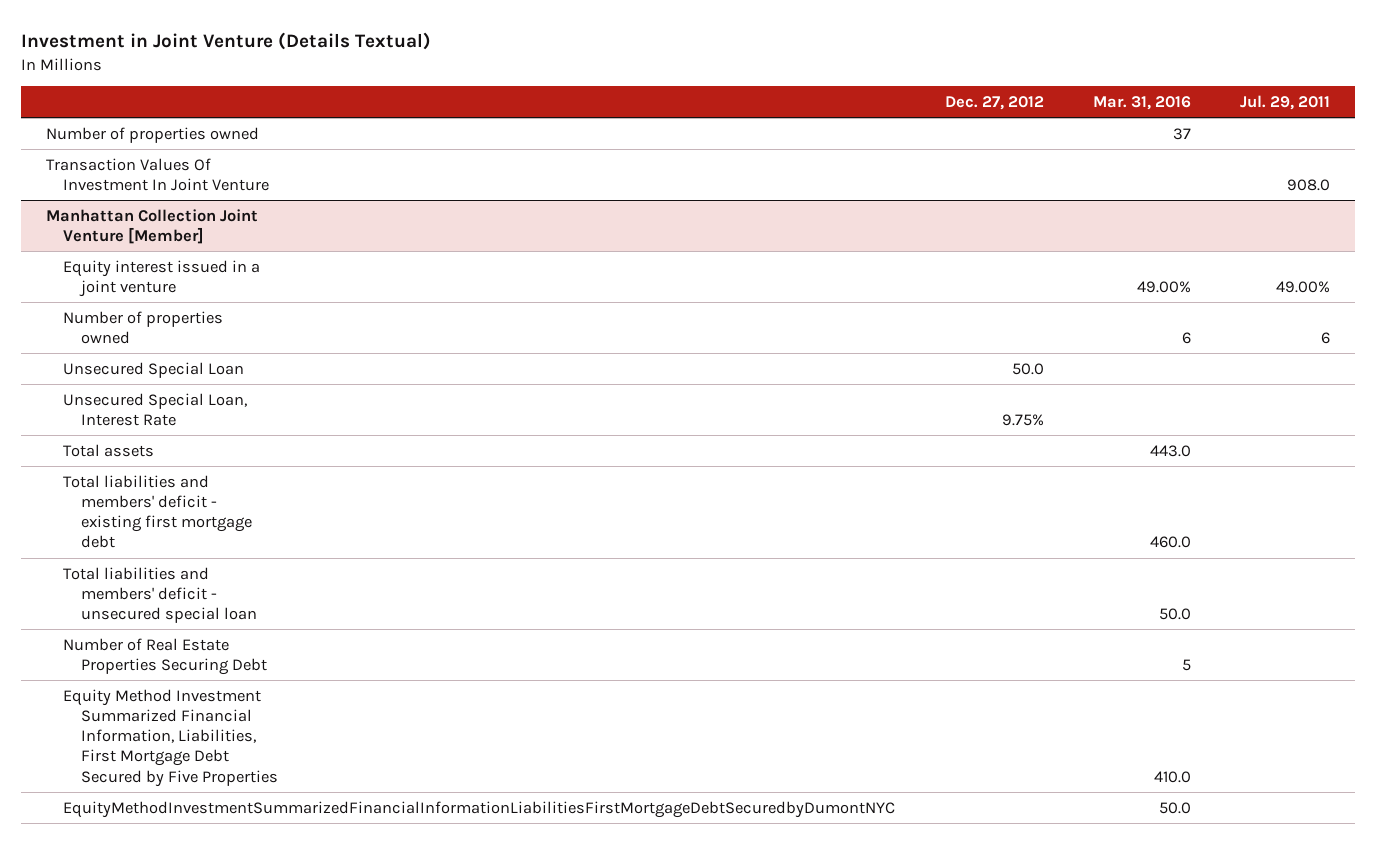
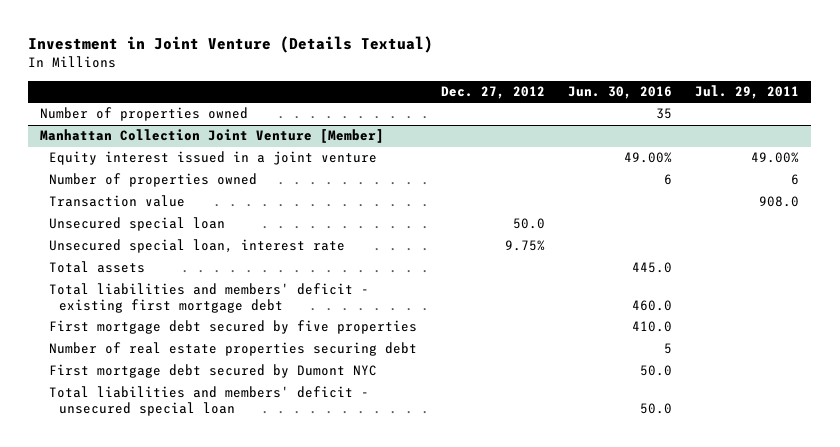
[1092,95,1191,110] Mar. 31, 2016 -> none
none -> [568,86,673,100] Jun. 30, 2016
[46,157,270,191] Transaction Values Of Investment In Joint Venture -> none
none -> [49,195,186,208] Transaction value
[63,361,245,378] Unsecured Special Loan -> [49,217,226,232] Unsecured special loan
[63,392,248,426] Unsecured Special Loan, Interest Rate -> [49,239,346,254] Unsecured special loan, interest rate
none -> [49,320,418,335] First mortgage debt secured by five properties
none -> [49,342,418,357] Number of real estate properties securing debt
none -> [49,364,378,379] First mortgage debt secured by Dumont NYC
[63,637,267,675] Number of Real Estate Properties Securing Debt -> none
[63,688,278,787] Equity Method Investment Summarized Financial Information, Liabilities, First Mortgage Debt Secured by Five Properties -> none
[63,800,896,818] EquityMethodInvestmentSummarizedFinancialInformationLiabilitiesFirstMortgageDebtSecuredbyDumontNYC -> none

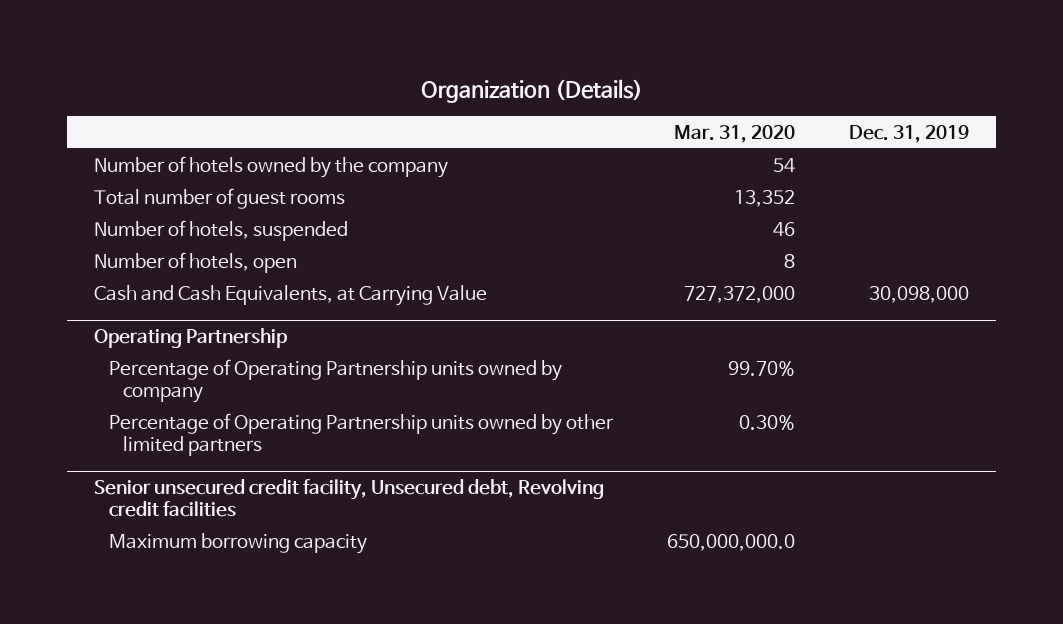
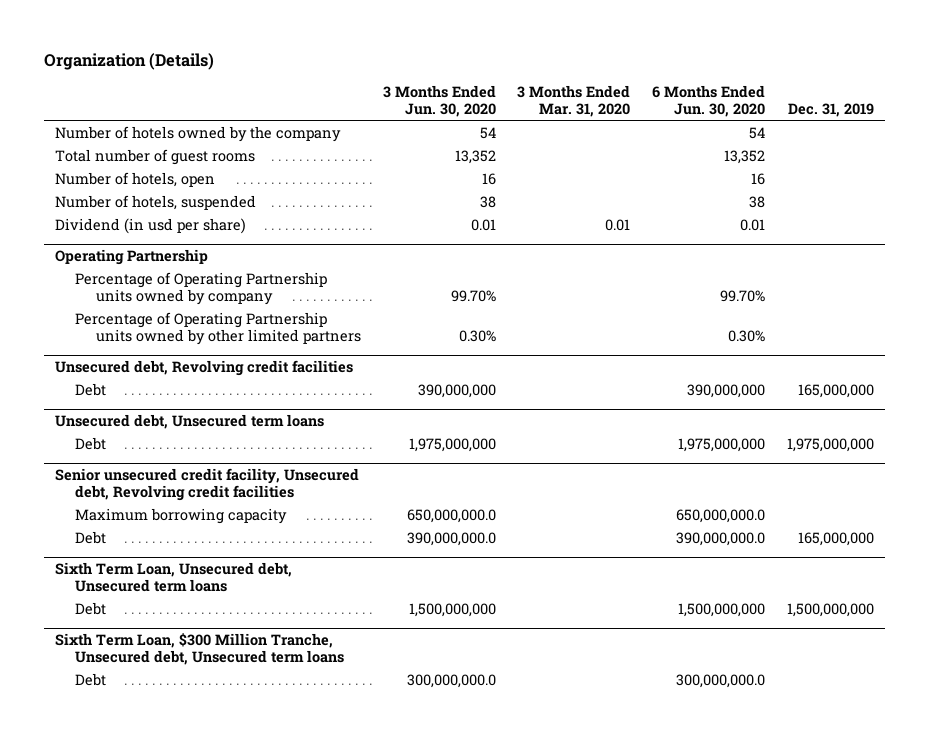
[673,124,795,143] Mar. 31, 2020 -> none
none -> [382,85,496,118] 3 Months Ended Jun. 30, 2020
none -> [517,85,631,118] 3 Months Ended Mar. 31, 2020
none -> [652,85,766,118] 6 Months Ended Jun. 30, 2020
[94,284,488,306] Cash and Cash Equivalents, at Carrying Value -> none
[94,219,349,241] Number of hotels, suspended -> [54,194,256,210] Number of hotels, suspended
none -> [54,217,246,234] Dividend (in usd per share)
none -> [54,360,353,377] Unsecured debt, Revolving credit facilities
none -> [75,382,107,396] Debt
none -> [54,414,324,430] Unsecured debt, Unsecured term loans
none -> [75,436,107,450] Debt
none -> [75,530,107,544] Debt
none -> [54,562,292,592] Sixth Term Loan, Unsecured debt, Unsecured term loans
none -> [75,601,107,615] Debt
none -> [54,633,345,665] Sixth Term Loan, $300 Million Tranche, Unsecured debt, Unsecured term loans
none -> [75,672,107,686] Debt

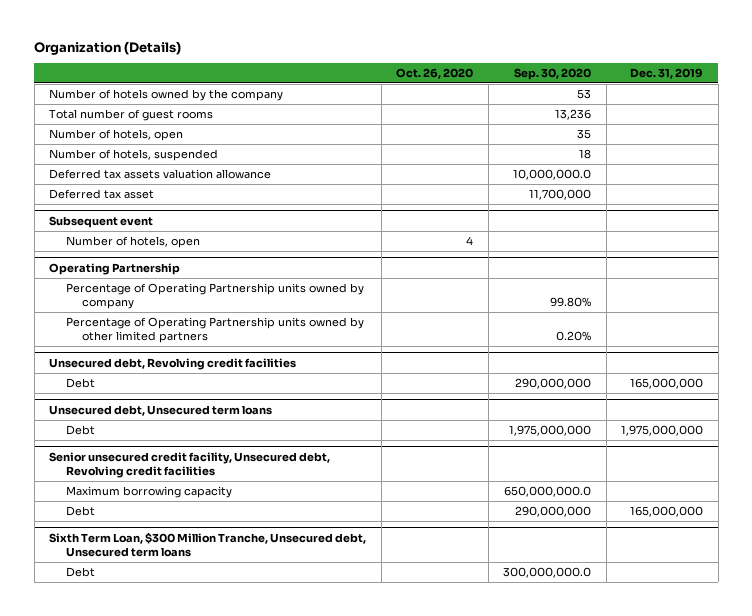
[382,85,496,118] 3 Months Ended Jun. 30, 2020 -> none
[517,85,631,118] 3 Months Ended Mar. 31, 2020 -> none
[652,85,766,118] 6 Months Ended Jun. 30, 2020 -> none
none -> [396,67,474,79] Oct. 26, 2020
none -> [514,67,592,80] Sep. 30, 2020
[54,217,246,234] Dividend (in usd per share) -> none
none -> [49,169,272,180] Deferred tax assets valuation allowance
none -> [49,189,155,200] Deferred tax asset
none -> [49,216,154,229] Subsequent event
none -> [65,236,200,249] Number of hotels, open
[54,562,292,592] Sixth Term Loan, Unsecured debt, Unsecured term loans -> none
[75,601,107,615] Debt -> none

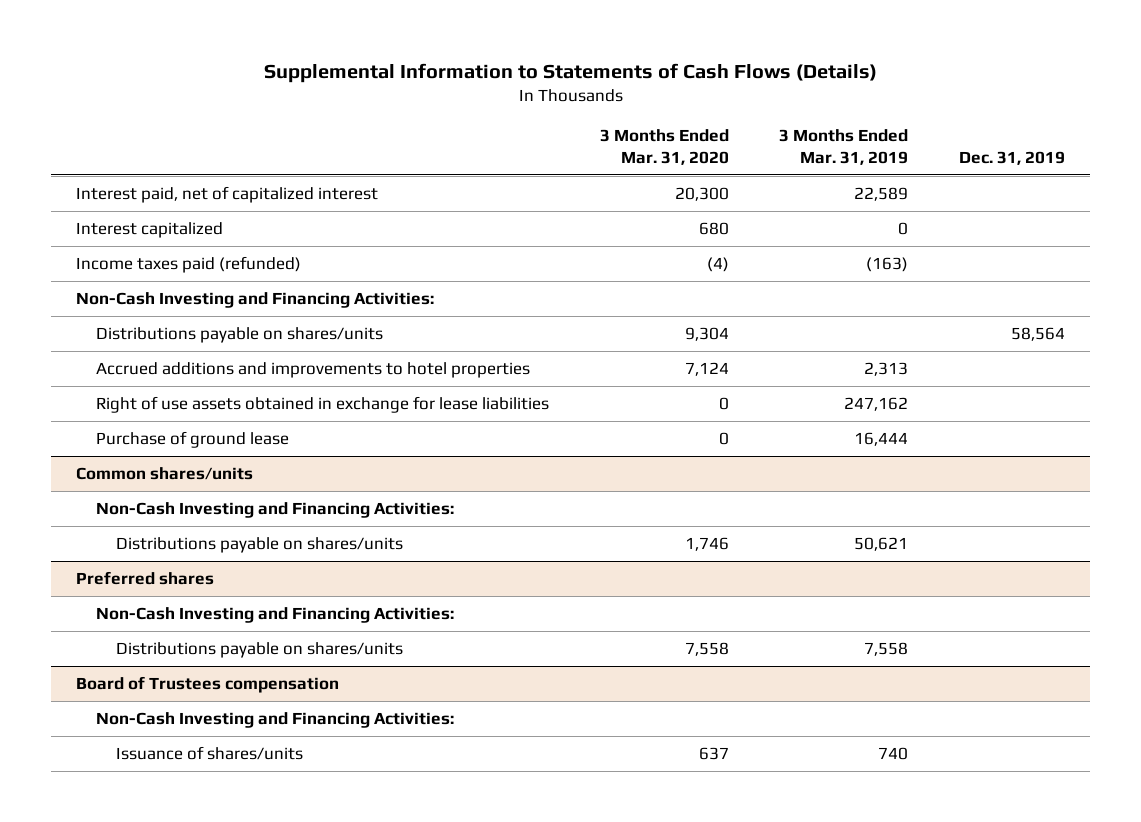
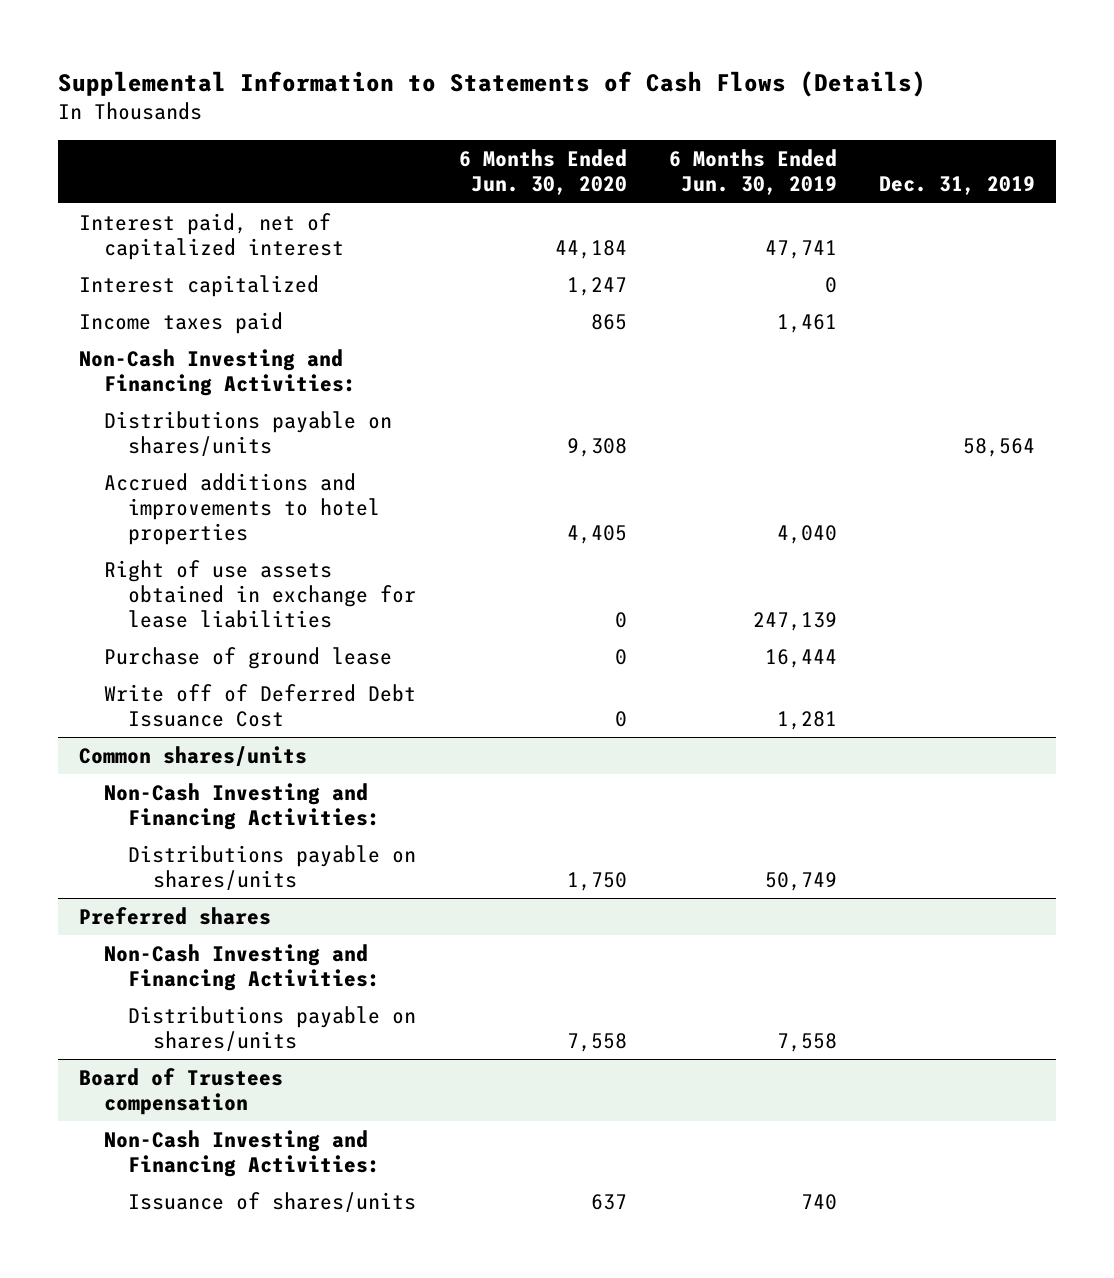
[599,129,729,165] 3 Months Ended Mar. 31, 2020 -> none
[779,129,909,165] 3 Months Ended Mar. 31, 2019 -> none
none -> [458,149,627,196] 6 Months Ended Jun. 30, 2020
none -> [668,149,837,196] 6 Months Ended Jun. 30, 2019
[76,256,302,274] Income taxes paid (refunded) -> [79,312,284,335] Income taxes paid
none -> [103,684,416,728] Write off of Deferred Debt Issuance Cost

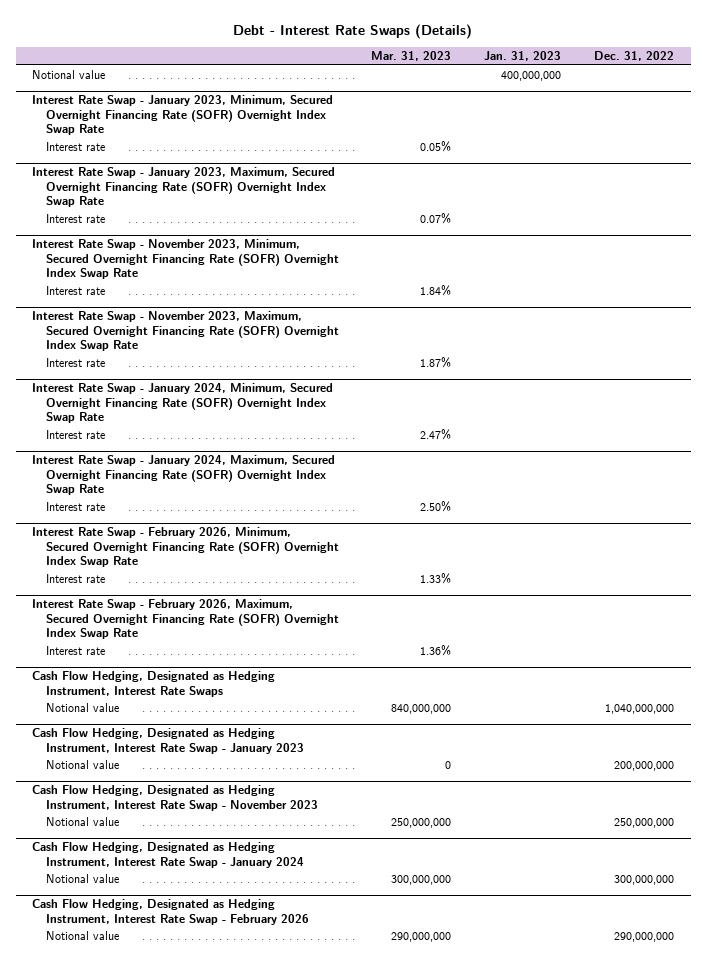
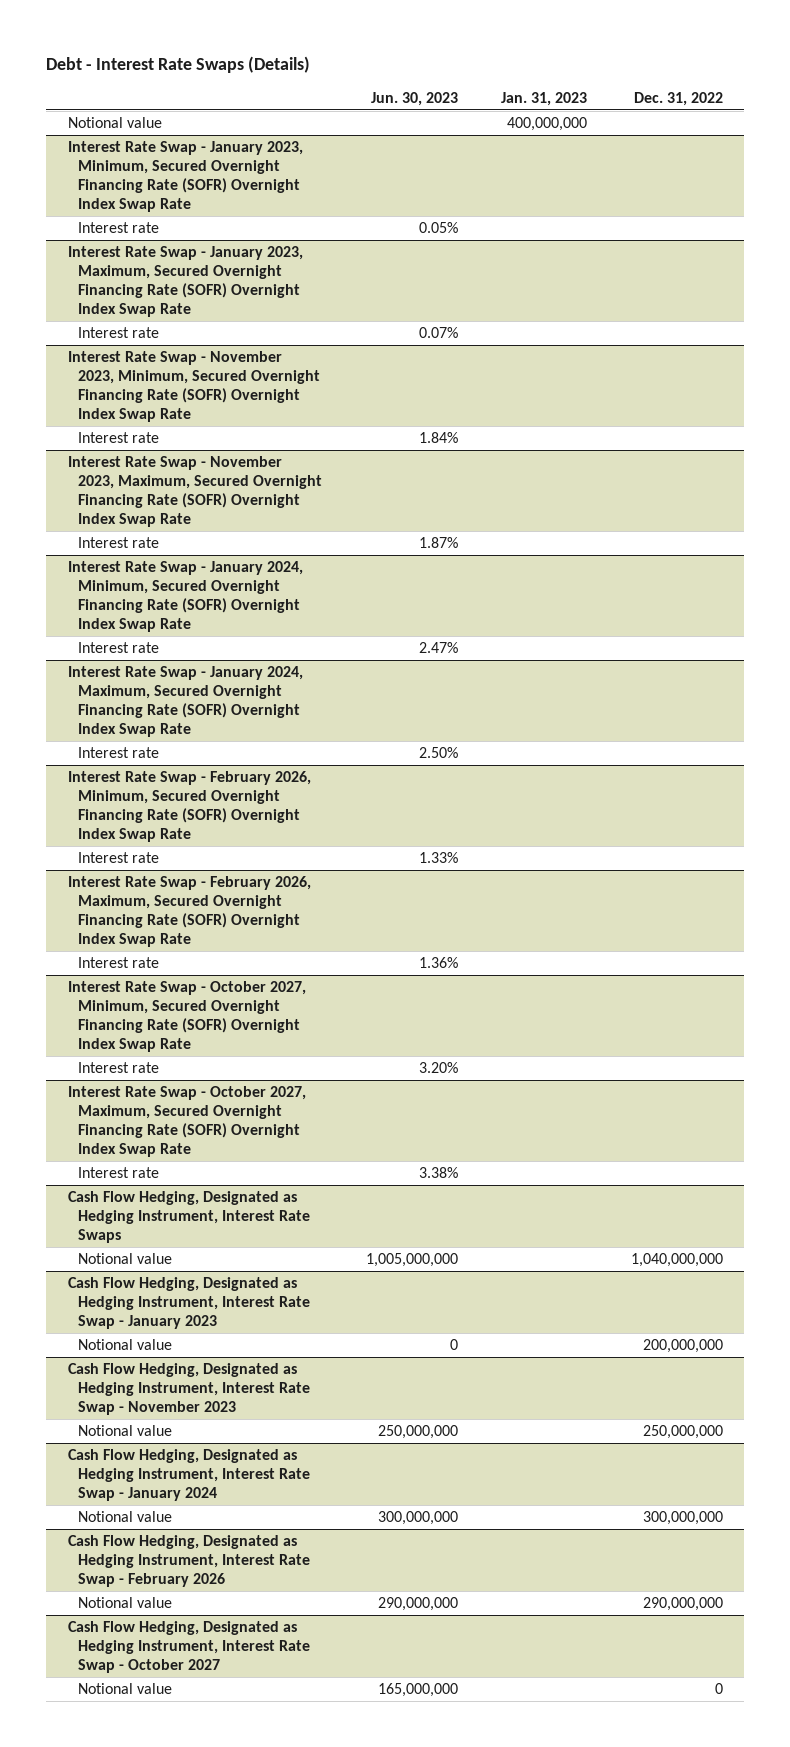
[371,50,452,61] Mar. 31, 2023 -> none
none -> [370,91,458,106] Jun. 30, 2023
none -> [67,981,306,1053] Interest Rate Swap - October 2027, Minimum, Secured Overnight Financing Rate (SOFR) Overnight Index Swap Rate
none -> [78,1062,160,1074] Interest rate
none -> [67,1086,306,1158] Interest Rate Swap - October 2027, Maximum, Secured Overnight Financing Rate (SOFR) Overnight Index Swap Rate
none -> [78,1167,160,1179] Interest rate
none -> [67,1621,311,1674] Cash Flow Hedging, Designated as Hedging Instrument, Interest Rate Swap - October 2027
none -> [78,1683,173,1695] Notional value

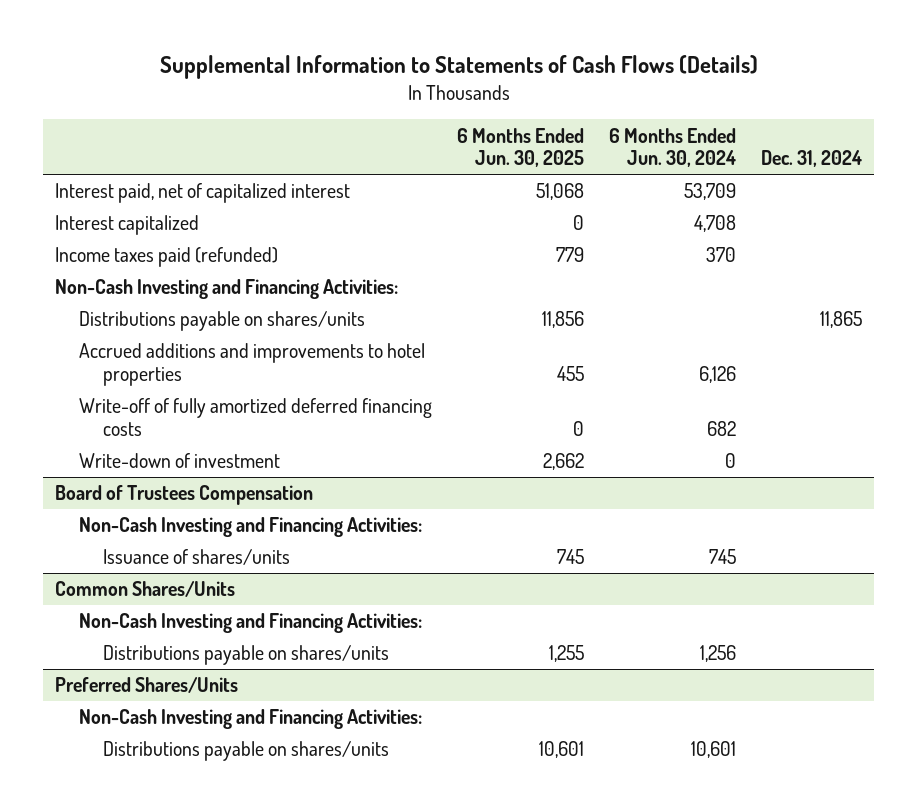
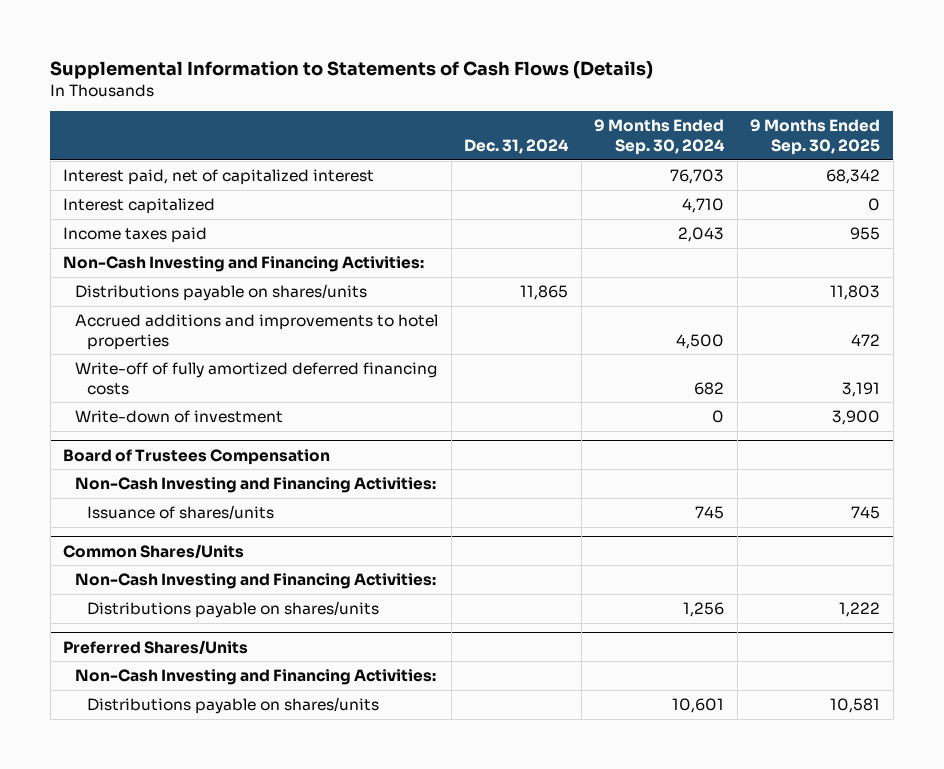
[456,127,584,168] 6 Months Ended Jun. 30, 2025 -> none
[608,127,736,168] 6 Months Ended Jun. 30, 2024 -> none
none -> [594,119,726,156] 9 Months Ended Sep. 30, 2024
none -> [750,119,881,156] 9 Months Ended Sep. 30, 2025
[55,247,279,268] Income taxes paid (refunded) -> [63,227,208,244] Income taxes paid

